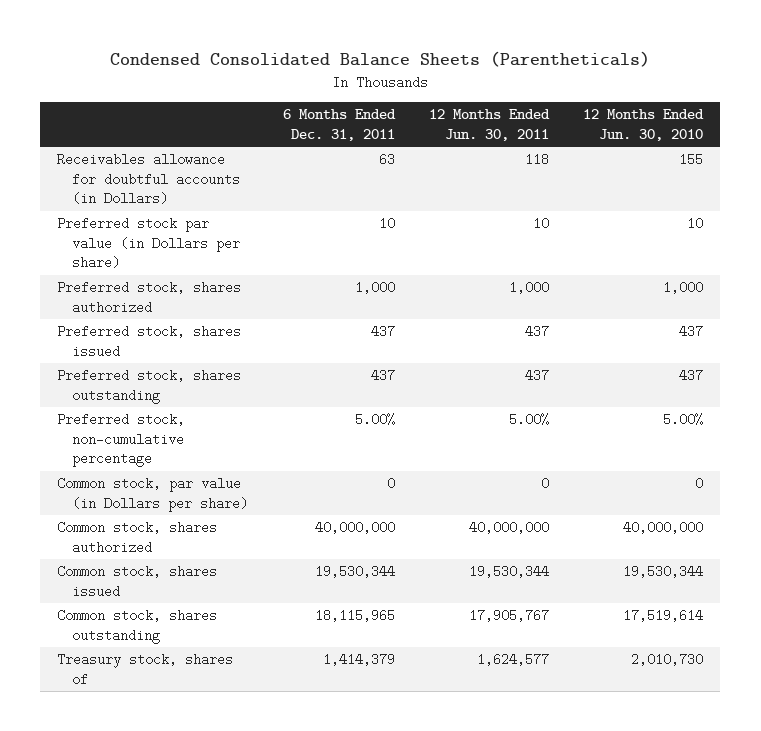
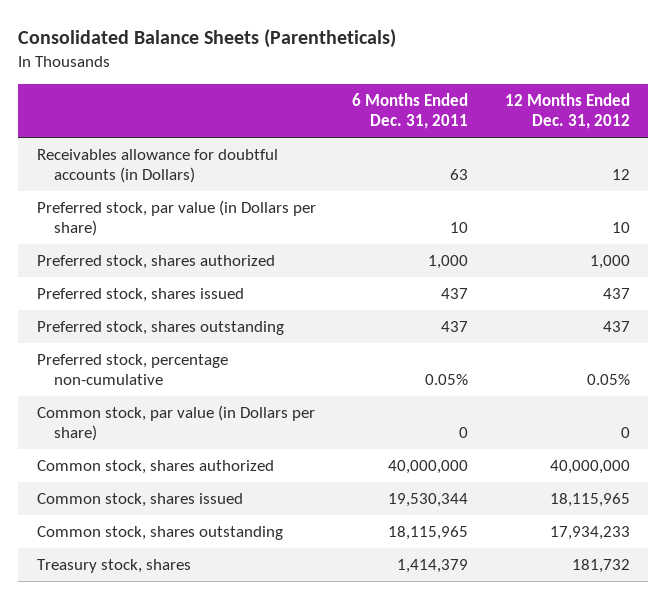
[110,50,651,67] Condensed Consolidated Balance Sheets (Parentheticals) -> [18,29,397,49] Consolidated Balance Sheets (Parentheticals)
[428,109,550,142] 12 Months Ended Jun. 30, 2011 -> none
[583,109,705,142] 12 Months Ended Jun. 30, 2010 -> none
none -> [505,93,631,130] 12 Months Ended Dec. 31, 2012
[57,412,186,468] Preferred stock, non-cumulative percentage -> none
[57,152,241,206] Receivables allowance for doubtful accounts (in Dollars) -> [36,149,278,184] Rеcеivablеs allowancе for doubtful accounts (in Dollars)
[57,216,241,270] Preferred stock par value (in Dollars per share) -> [36,200,316,237] Prеfеrrеd stock, par valuе (in Dollars per share)
[57,280,242,314] Preferred stock, shares authorized -> [36,255,275,270] Prеfеrrеd stock, sharеs authorizеd
[57,324,242,358] Preferred stock, shares issued -> [36,288,244,303] Prеfеrrеd stock, sharеs issuеd
[57,368,242,404] Preferred stock, shares outstanding -> [36,321,284,336] Prеfеrrеd stock, sharеs outstanding
none -> [36,354,228,386] Prеfеrrеd stock, pеrcеntagе non-cumulativе
[57,476,249,512] Common stock, par value (in Dollars per share) -> [36,405,315,442] Common stock, par valuе (in Dollars per share)
[57,520,218,554] Common stock, shares authorized -> [36,460,274,475] Common stock, sharеs authorizеd
[57,564,218,598] Common stock, shares issued -> [36,493,243,508] Common stock, sharеs issuеd
[57,608,218,644] Common stock, shares outstanding -> [36,526,283,541] Common stock, sharеs outstanding
[57,652,234,686] Treasury stock, shares of -> [36,559,191,574] Trеasury stock, sharеs

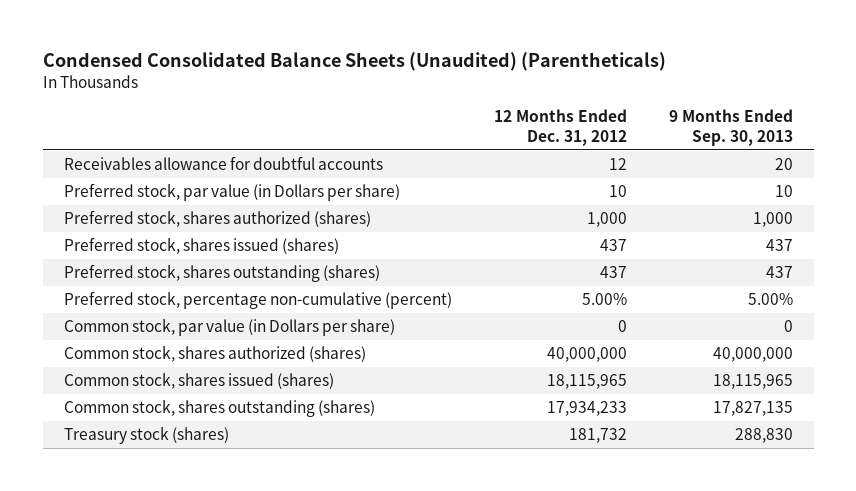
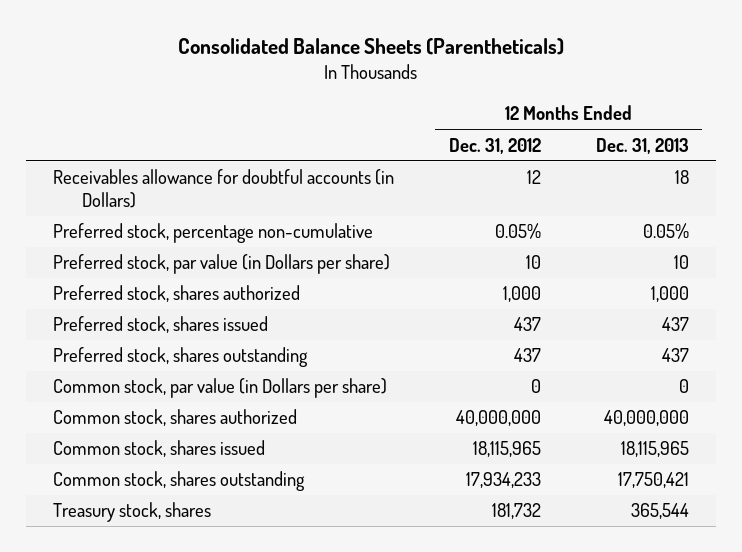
[42,51,666,71] Condensed Consolidated Balance Sheets (Unaudited) (Parentheticals) -> [178,38,565,56] Consolidated Balance Sheets (Parentheticals)
[668,109,793,147] 9 Months Ended Sep. 30, 2013 -> none
none -> [595,137,689,154] Dec. 31, 2013
[63,155,383,170] Receivables allowance for doubtful accounts -> [53,169,395,209] Receivables allowance for doubtful accounts (in Dollars)
none -> [53,223,374,244] Preferred stock, percentage non-cumulative
[63,290,452,309] Preferred stock, percentage non-cumulative (percent) -> none
[63,209,371,227] Preferred stock, shares authorized (shares) -> [53,285,301,303] Preferred stock, shares authorized
[63,236,339,254] Preferred stock, shares issued (shares) -> [53,316,269,334] Preferred stock, shares issued
[63,263,380,282] Preferred stock, shares outstanding (shares) -> [53,347,309,368] Preferred stock, shares outstanding
[63,345,366,362] Common stock, shares authorized (shares) -> [53,409,298,427] Common stock, shares authorized
[63,372,334,389] Common stock, shares issued (shares) -> [53,440,266,458] Common stock, shares issued
[63,399,375,417] Common stock, shares outstanding (shares) -> [53,471,306,492] Common stock, shares outstanding
[63,426,229,444] Treasury stock (shares) -> [53,502,212,523] Treasury stock, shares

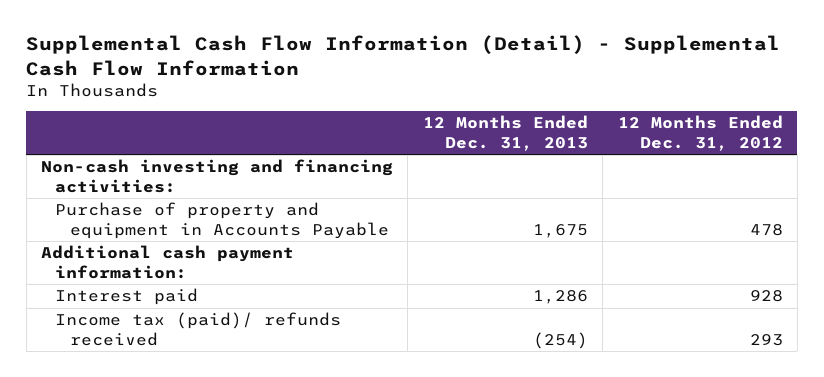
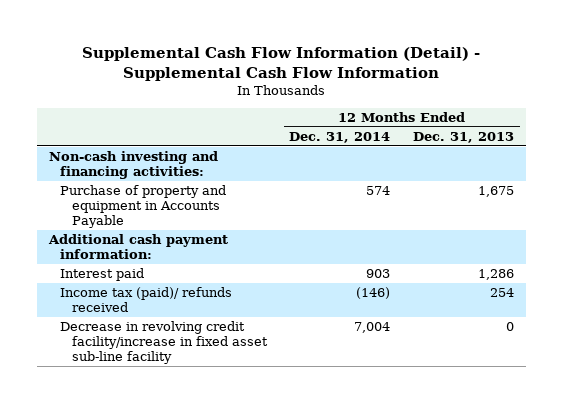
[617,115,783,152] 12 Months Ended Dec. 31, 2012 -> none
none -> [289,132,391,144] Dec. 31, 2014
[532,331,588,349] (254) -> [490,288,515,298] 254
none -> [60,321,268,365] Decrease in revolving credit facility/increase in fixed asset sub-line facility

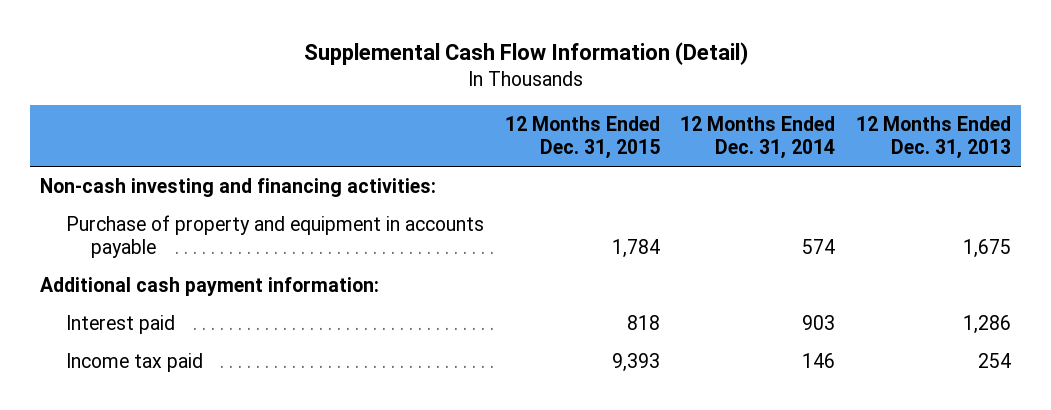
[82,46,481,81] Supplemental Cash Flow Information (Detail) - Supplemental Cash Flow Information -> [303,41,748,65] Supplemental Cash Flow Information (Detail)
none -> [504,116,660,160] 12 Months Ended Dec. 31, 2015
[60,185,227,229] Purchase of property and equipment in Accounts Payable -> [65,214,484,258] Purchase of property and equipment in accounts payable
[60,321,268,365] Decrease in revolving credit facility/increase in fixed asset sub-line facility -> none
[60,287,233,313] Income tax (paid)/ refunds received -> [65,352,203,372] Income tax paid
[356,287,391,300] (146) -> [802,352,836,368] 146

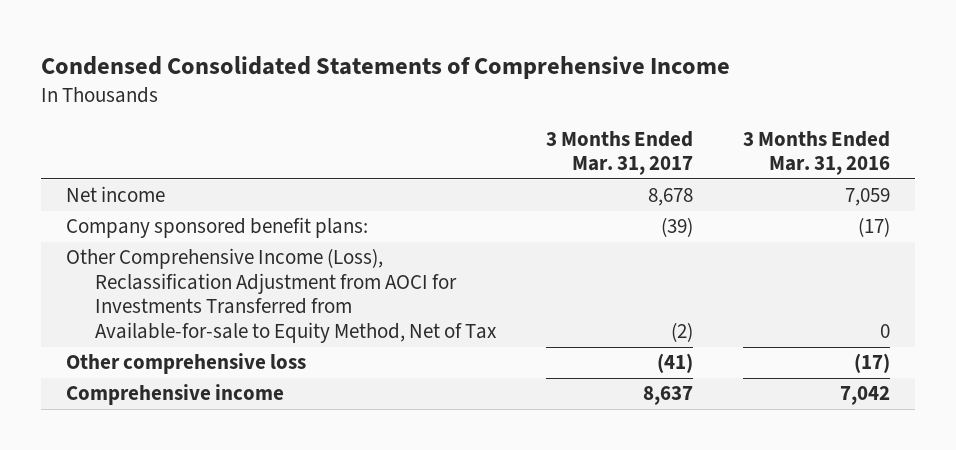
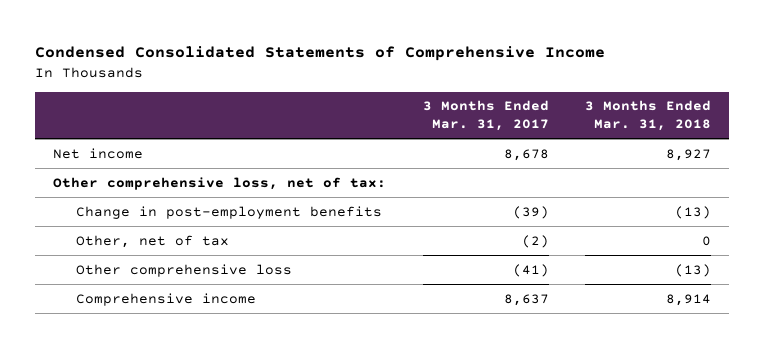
[742,130,890,176] 3 Months Ended Mar. 31, 2016 -> none
none -> [585,100,712,131] 3 Months Ended Mar. 31, 2018
[65,248,497,343] Other Comprehensive Income (Loss), Reclassification Adjustment from AOCI for Investments Transferred from Available-for-sale to Equity Method, Net of Tax -> none
none -> [53,176,387,190] Other comprehensive loss, net of tax:
[65,217,368,239] Company sponsored benefit plans: -> [75,205,382,219] Change in post-employment benefits
none -> [75,234,229,248] Other, net of tax

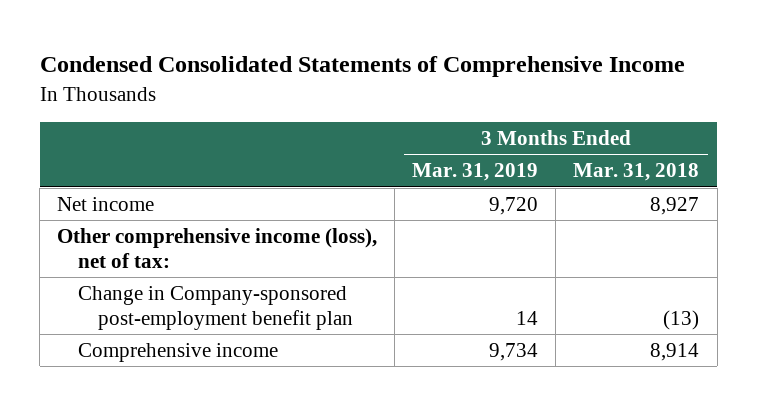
[422,100,549,131] 3 Months Ended Mar. 31, 2017 -> none
none -> [412,163,539,182] Mar. 31, 2019
[75,234,229,248] Other, net of tax -> none
[75,263,292,277] Other comprehensive loss -> none
[53,176,387,190] Other comprehensive loss, net of tax: -> [57,228,378,268] Other comprehensive income (loss), net of tax:
[75,205,382,219] Change in post-employment benefits -> [77,286,354,330] Change in Company-sponsored post-employment benefit plan

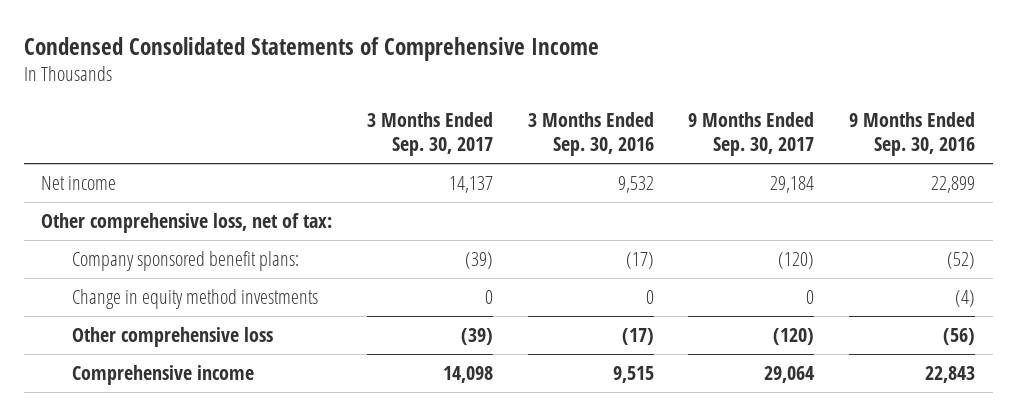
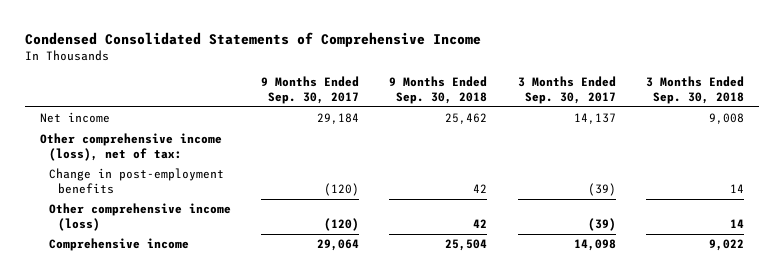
[527,112,654,157] 3 Months Ended Sep. 30, 2016 -> none
[849,112,976,157] 9 Months Ended Sep. 30, 2016 -> none
none -> [389,76,488,104] 9 Months Ended Sep. 30, 2018
none -> [645,76,744,104] 3 Months Ended Sep. 30, 2018
[72,289,319,310] Change in equity method investments -> none
[41,213,333,234] Other comprehensive loss, net of tax: -> [40,133,223,162] Other comprehensive income (loss), net of tax:
[72,251,300,272] Company sponsored benefit plans: -> [48,168,224,195] Change in post-employment benefits
[72,327,274,348] Other comprehensive loss -> [48,203,231,232] Other comprehensive income (loss)

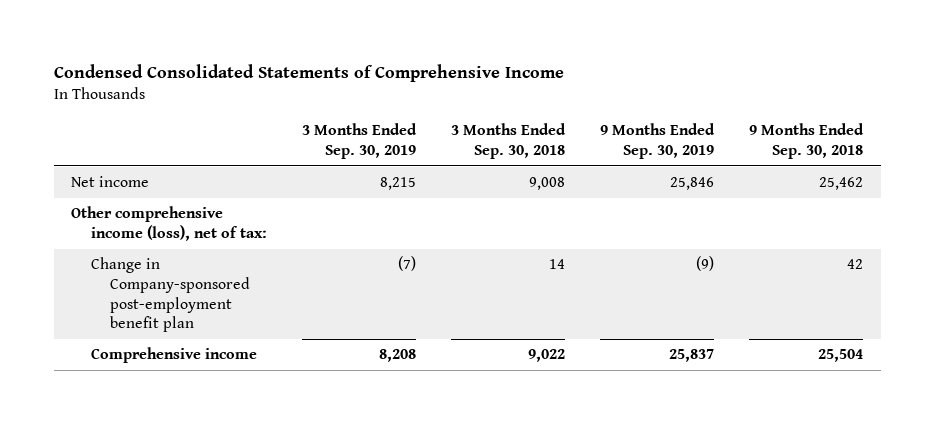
[261,76,360,104] 9 Months Ended Sep. 30, 2017 -> none
[517,76,616,104] 3 Months Ended Sep. 30, 2017 -> none
none -> [301,123,417,160] 3 Months Ended Sep. 30, 2019
none -> [600,123,716,160] 9 Months Ended Sep. 30, 2019
[48,203,231,232] Other comprehensive income (loss) -> none
[48,168,224,195] Change in post-employment benefits -> [90,257,251,333] Change in Company-sponsored post-employment benefit plan

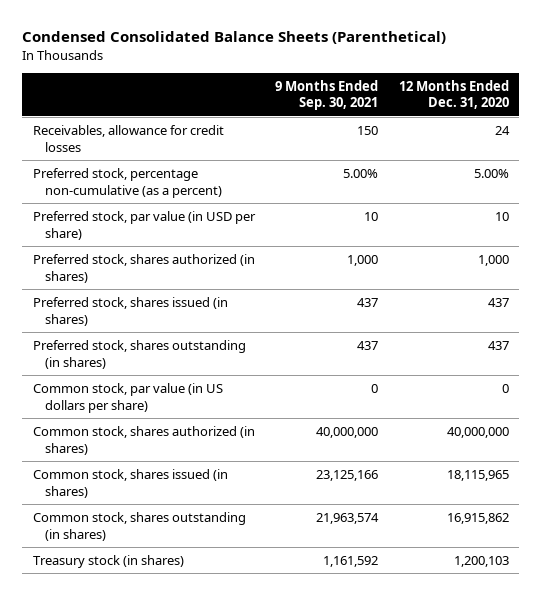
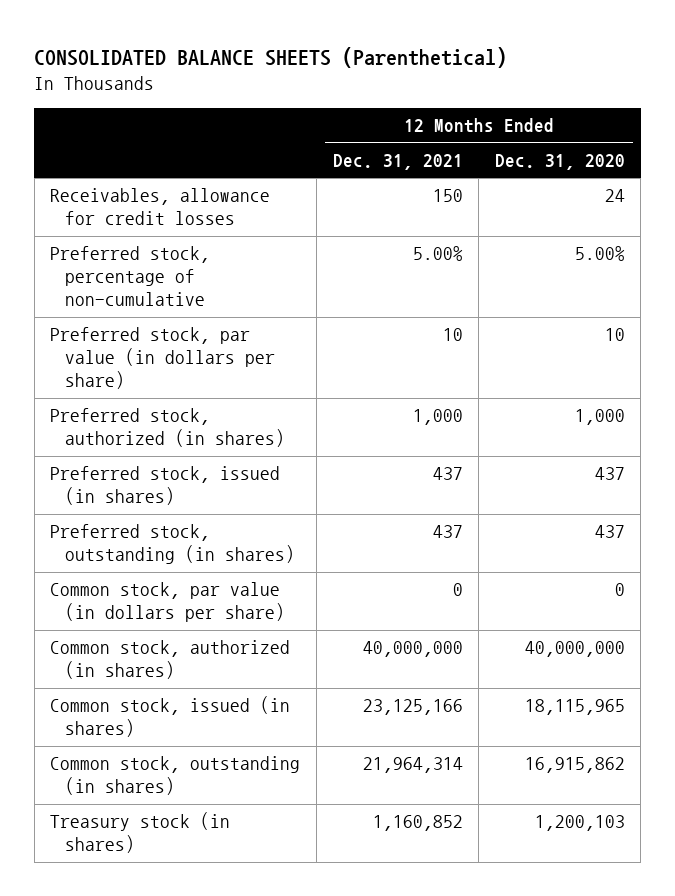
[22,31,447,45] Condensed Consolidated Balance Sheets (Parenthetical) -> [34,46,508,68] CONSOLIDATED BALANCE SHEETS (Parenthetical)
[275,79,379,111] 9 Months Ended Sep. 30, 2021 -> none
none -> [332,153,463,170] Dec. 31, 2021
[32,167,222,198] Preferred stock, percentage non-cumulative (as a percent) -> [50,246,211,307] Preferred stock, percentage of non-cumulative
[32,210,256,240] Preferred stock, par value (in USD per share) -> [50,327,276,390] Preferred stock, par value (in dollars per share)
[32,253,255,283] Preferred stock, shares authorized (in shares) -> [50,408,286,448] Preferred stock, authorized (in shares)
[32,296,228,326] Preferred stock, shares issued (in shares) -> [50,466,281,506] Preferred stock, issued (in shares)
[32,339,246,369] Preferred stock, shares outstanding (in shares) -> [50,524,296,565] Preferred stock, outstanding (in shares)
[32,382,223,413] Common stock, par value (in US dollars per share) -> [50,582,286,623] Common stock, par value (in dollars per share)
[32,425,255,455] Common stock, shares authorized (in shares) -> [50,640,291,680] Common stock, authorized (in shares)
[32,468,228,498] Common stock, shares issued (in shares) -> [50,696,291,738] Common stock, issued (in shares)
[32,511,246,541] Common stock, shares outstanding (in shares) -> [50,756,301,796] Common stock, outstanding (in shares)

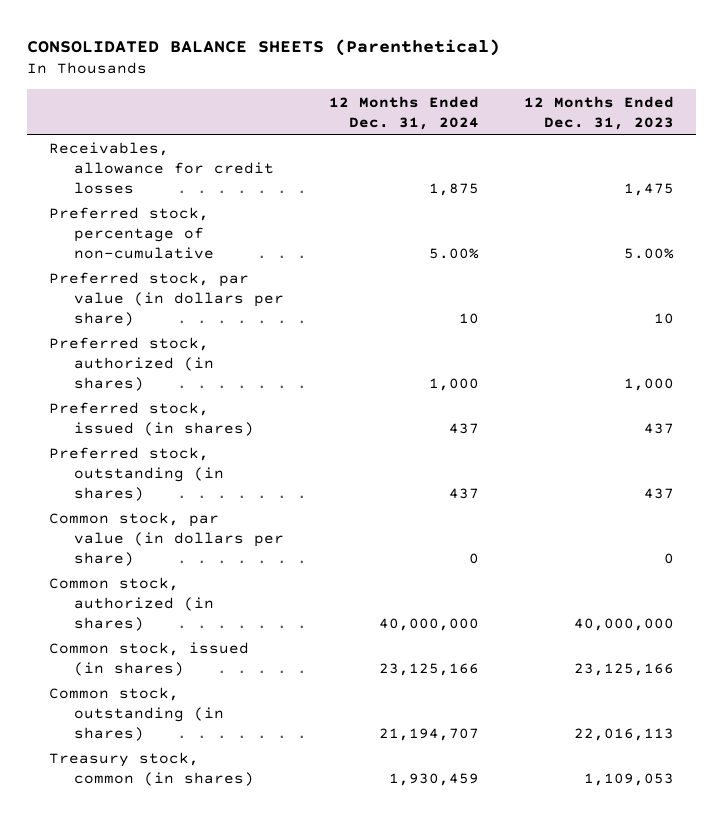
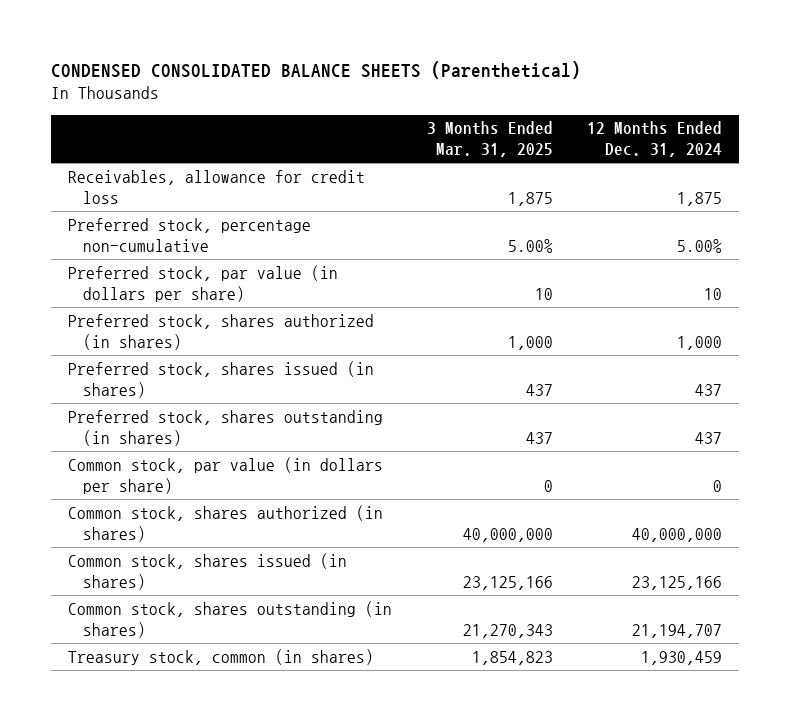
[26,38,500,56] CONSOLIDATED BALANCE SHEETS (Parenthetical) -> [51,61,582,80] CONDENSED CONSOLIDATED BALANCE SHEETS (Parenthetical)
[523,95,674,130] 12 Months Ended Dec. 31, 2023 -> none
none -> [426,121,553,158] 3 Months Ended Mar. 31, 2025
[49,142,275,195] Receivables, allowance for credit losses -> [68,169,366,204] Receivables, allowance for credit loss
[49,207,215,260] Preferred stock, percentage of non-cumulative -> [68,217,312,252] Preferred stock, percentage non-cumulative
[49,337,215,392] Preferred stock, authorized (in shares) -> [68,313,375,350] Preferred stock, shares authorized (in shares)
[49,402,255,437] Preferred stock, issued (in shares) -> [68,360,375,398] Preferred stock, shares issued (in shares)
[49,447,225,502] Preferred stock, outstanding (in shares) -> [68,409,384,446] Preferred stock, shares outstanding (in shares)
[49,577,215,632] Common stock, authorized (in shares) -> [68,504,384,542] Common stock, shares authorized (in shares)
[49,642,250,677] Common stock, issued (in shares) -> [68,552,348,590] Common stock, shares issued (in shares)
[49,687,225,742] Common stock, outstanding (in shares) -> [68,600,393,638] Common stock, shares outstanding (in shares)

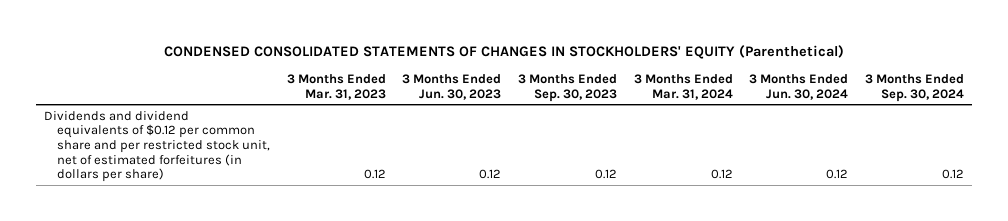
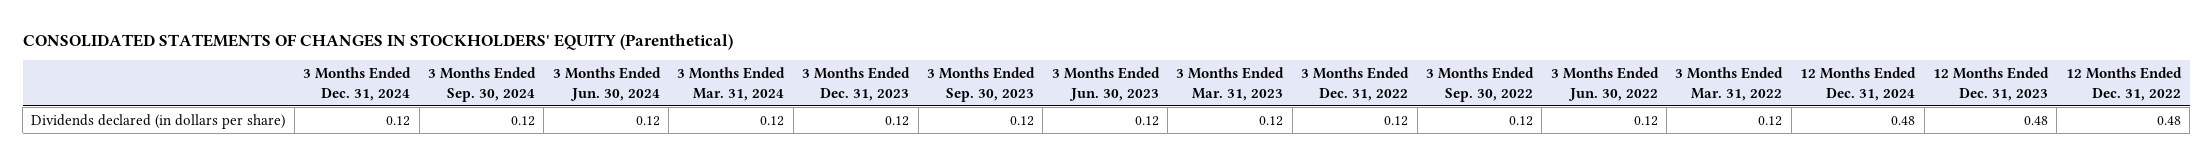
[164,44,845,59] CONDENSED CONSOLIDATED STATEMENTS OF CHANGES IN STOCKHOLDERS' EQUITY (Parenthetical) -> [22,33,733,50] CONSOLIDATED STATEMENTS OF CHANGES IN STOCKHOLDERS' EQUITY (Parenthetical)
none -> [303,67,412,101] 3 Months Ended Dec. 31, 2024
none -> [802,67,911,101] 3 Months Ended Dec. 31, 2023
none -> [1301,67,1410,101] 3 Months Ended Dec. 31, 2022
none -> [1425,67,1534,102] 3 Months Ended Sep. 30, 2022
none -> [1550,67,1659,101] 3 Months Ended Jun. 30, 2022
none -> [1675,67,1784,101] 3 Months Ended Mar. 31, 2022
none -> [1800,67,1917,101] 12 Months Ended Dec. 31, 2024
none -> [1932,67,2049,101] 12 Months Ended Dec. 31, 2023
none -> [2065,67,2182,101] 12 Months Ended Dec. 31, 2022
[44,110,271,183] Dividends and dividend equivalents of $0.12 per common share and per restricted stock unit, net of estimated forfeitures (in dollars per share) -> [31,113,286,129] Dividends declared (in dollars per share)

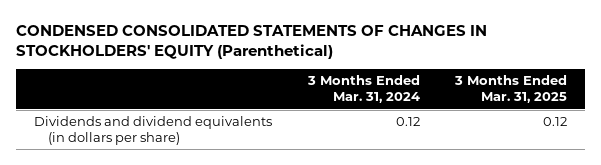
[22,33,733,50] CONSOLIDATED STATEMENTS OF CHANGES IN STOCKHOLDERS' EQUITY (Parenthetical) -> [16,25,488,60] CONDENSED CONSOLIDATED STATEMENTS OF CHANGES IN STOCKHOLDERS' EQUITY (Parenthetical)
[303,67,412,101] 3 Months Ended Dec. 31, 2024 -> none
[427,67,536,102] 3 Months Ended Sep. 30, 2024 -> none
[552,67,661,101] 3 Months Ended Jun. 30, 2024 -> none
[802,67,911,101] 3 Months Ended Dec. 31, 2023 -> none
[926,67,1035,102] 3 Months Ended Sep. 30, 2023 -> none
[1051,67,1160,101] 3 Months Ended Jun. 30, 2023 -> none
[1176,67,1285,101] 3 Months Ended Mar. 31, 2023 -> none
[1301,67,1410,101] 3 Months Ended Dec. 31, 2022 -> none
[1425,67,1534,102] 3 Months Ended Sep. 30, 2022 -> none
[1550,67,1659,101] 3 Months Ended Jun. 30, 2022 -> none
[1675,67,1784,101] 3 Months Ended Mar. 31, 2022 -> none
[1800,67,1917,101] 12 Months Ended Dec. 31, 2024 -> none
[1932,67,2049,101] 12 Months Ended Dec. 31, 2023 -> none
[2065,67,2182,101] 12 Months Ended Dec. 31, 2022 -> none
none -> [454,75,568,104] 3 Months Ended Mar. 31, 2025
[31,113,286,129] Dividends declared (in dollars per share) -> [34,116,273,146] Dividends and dividend equivalents (in dollars per share)

